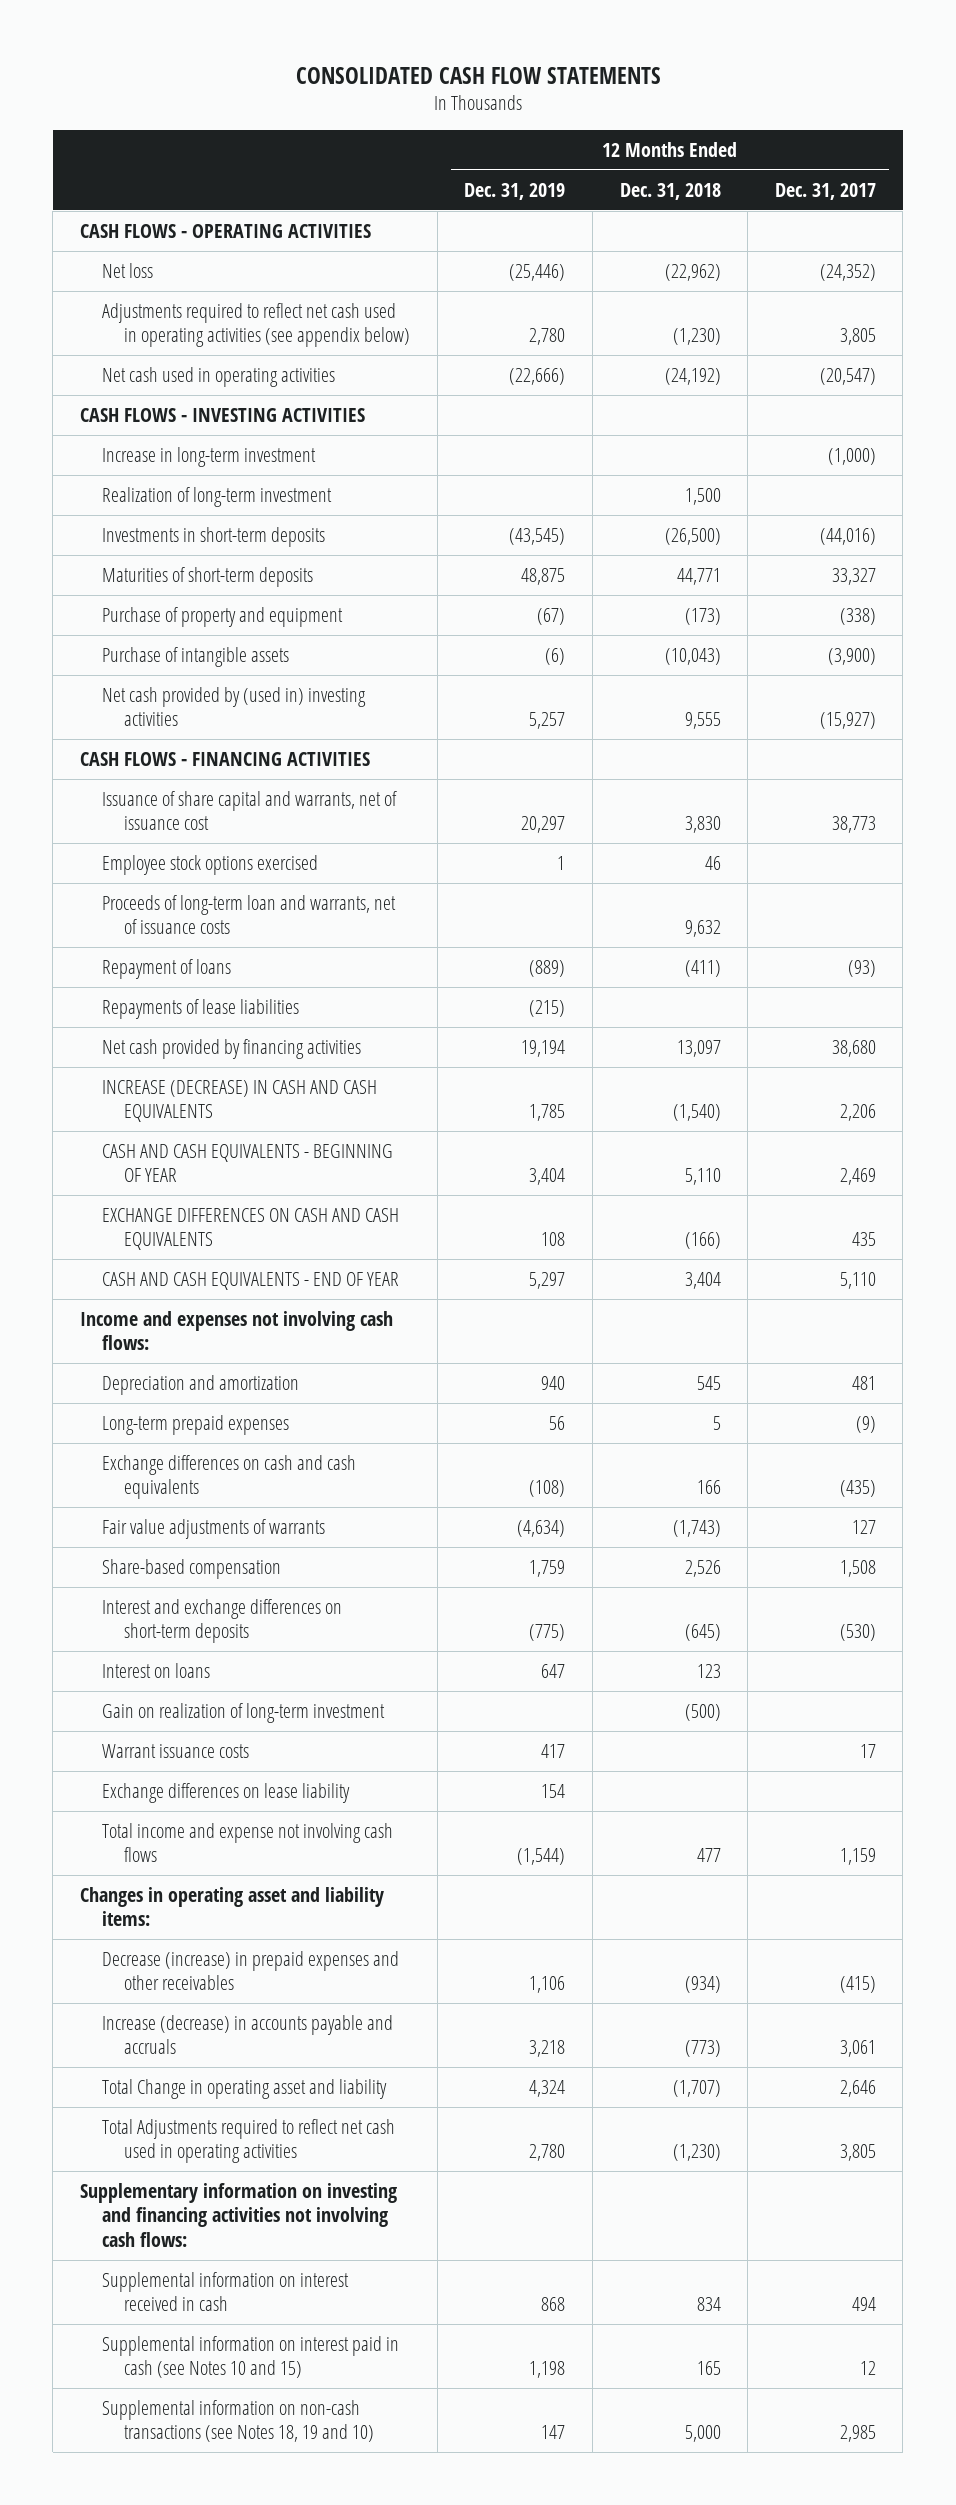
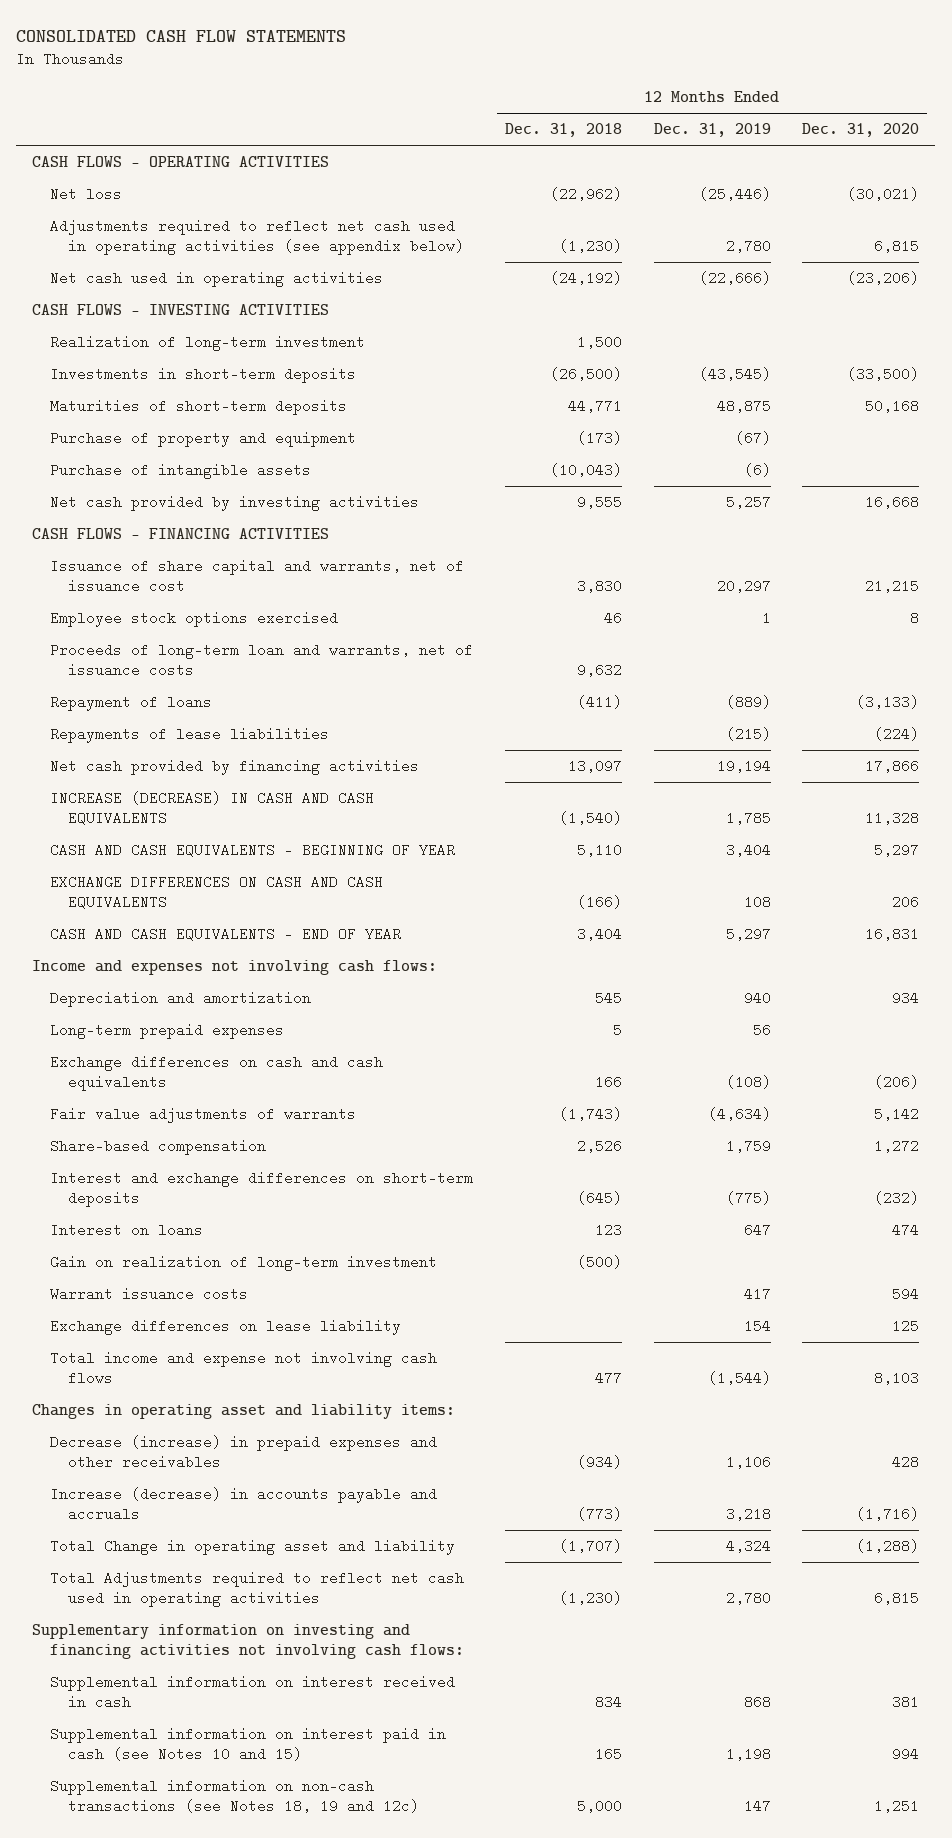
[774,182,876,200] Dec. 31, 2017 -> none
none -> [802,123,920,138] Dec. 31, 2020
[102,446,317,467] Increase in long-term investment -> none
[102,686,367,727] Net cash provided by (used in) investing activities -> [49,495,419,512] Net cash provided by investing activities
[102,2399,375,2443] Supplemental information on non-cash transactions (see Notes 18, 19 and 10) -> [49,1779,419,1813] Supplemental information on non-cash transactions (see Notes 18, 19 and 12c)

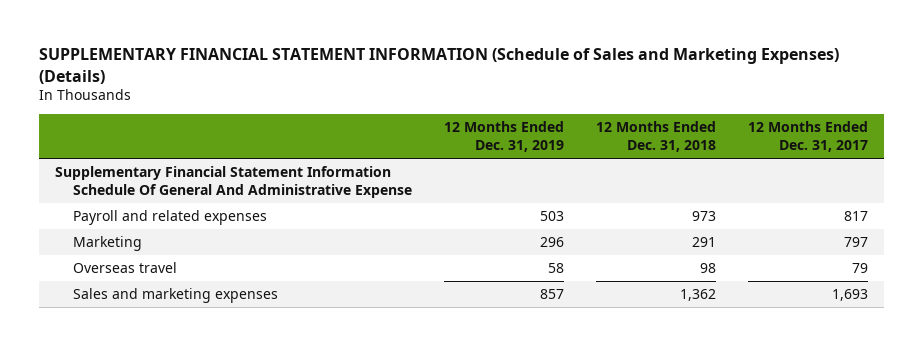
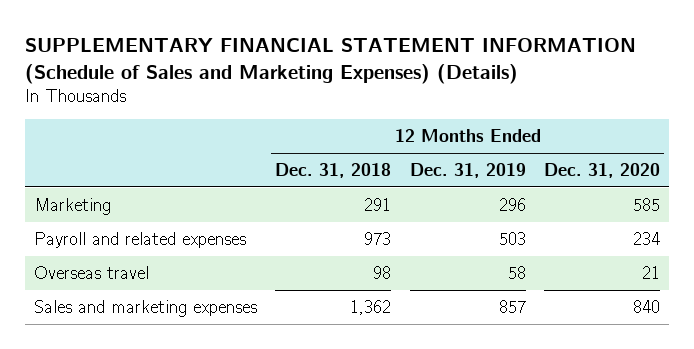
[747,121,868,153] 12 Months Ended Dec. 31, 2017 -> none
none -> [543,162,660,178] Dec. 31, 2020
[54,166,413,198] Supplementary Financial Statement Information Schedule Of General And Administrative Expense -> none
[73,210,268,226] Payroll and related expenses -> [34,231,247,248] Payroll and related expenses

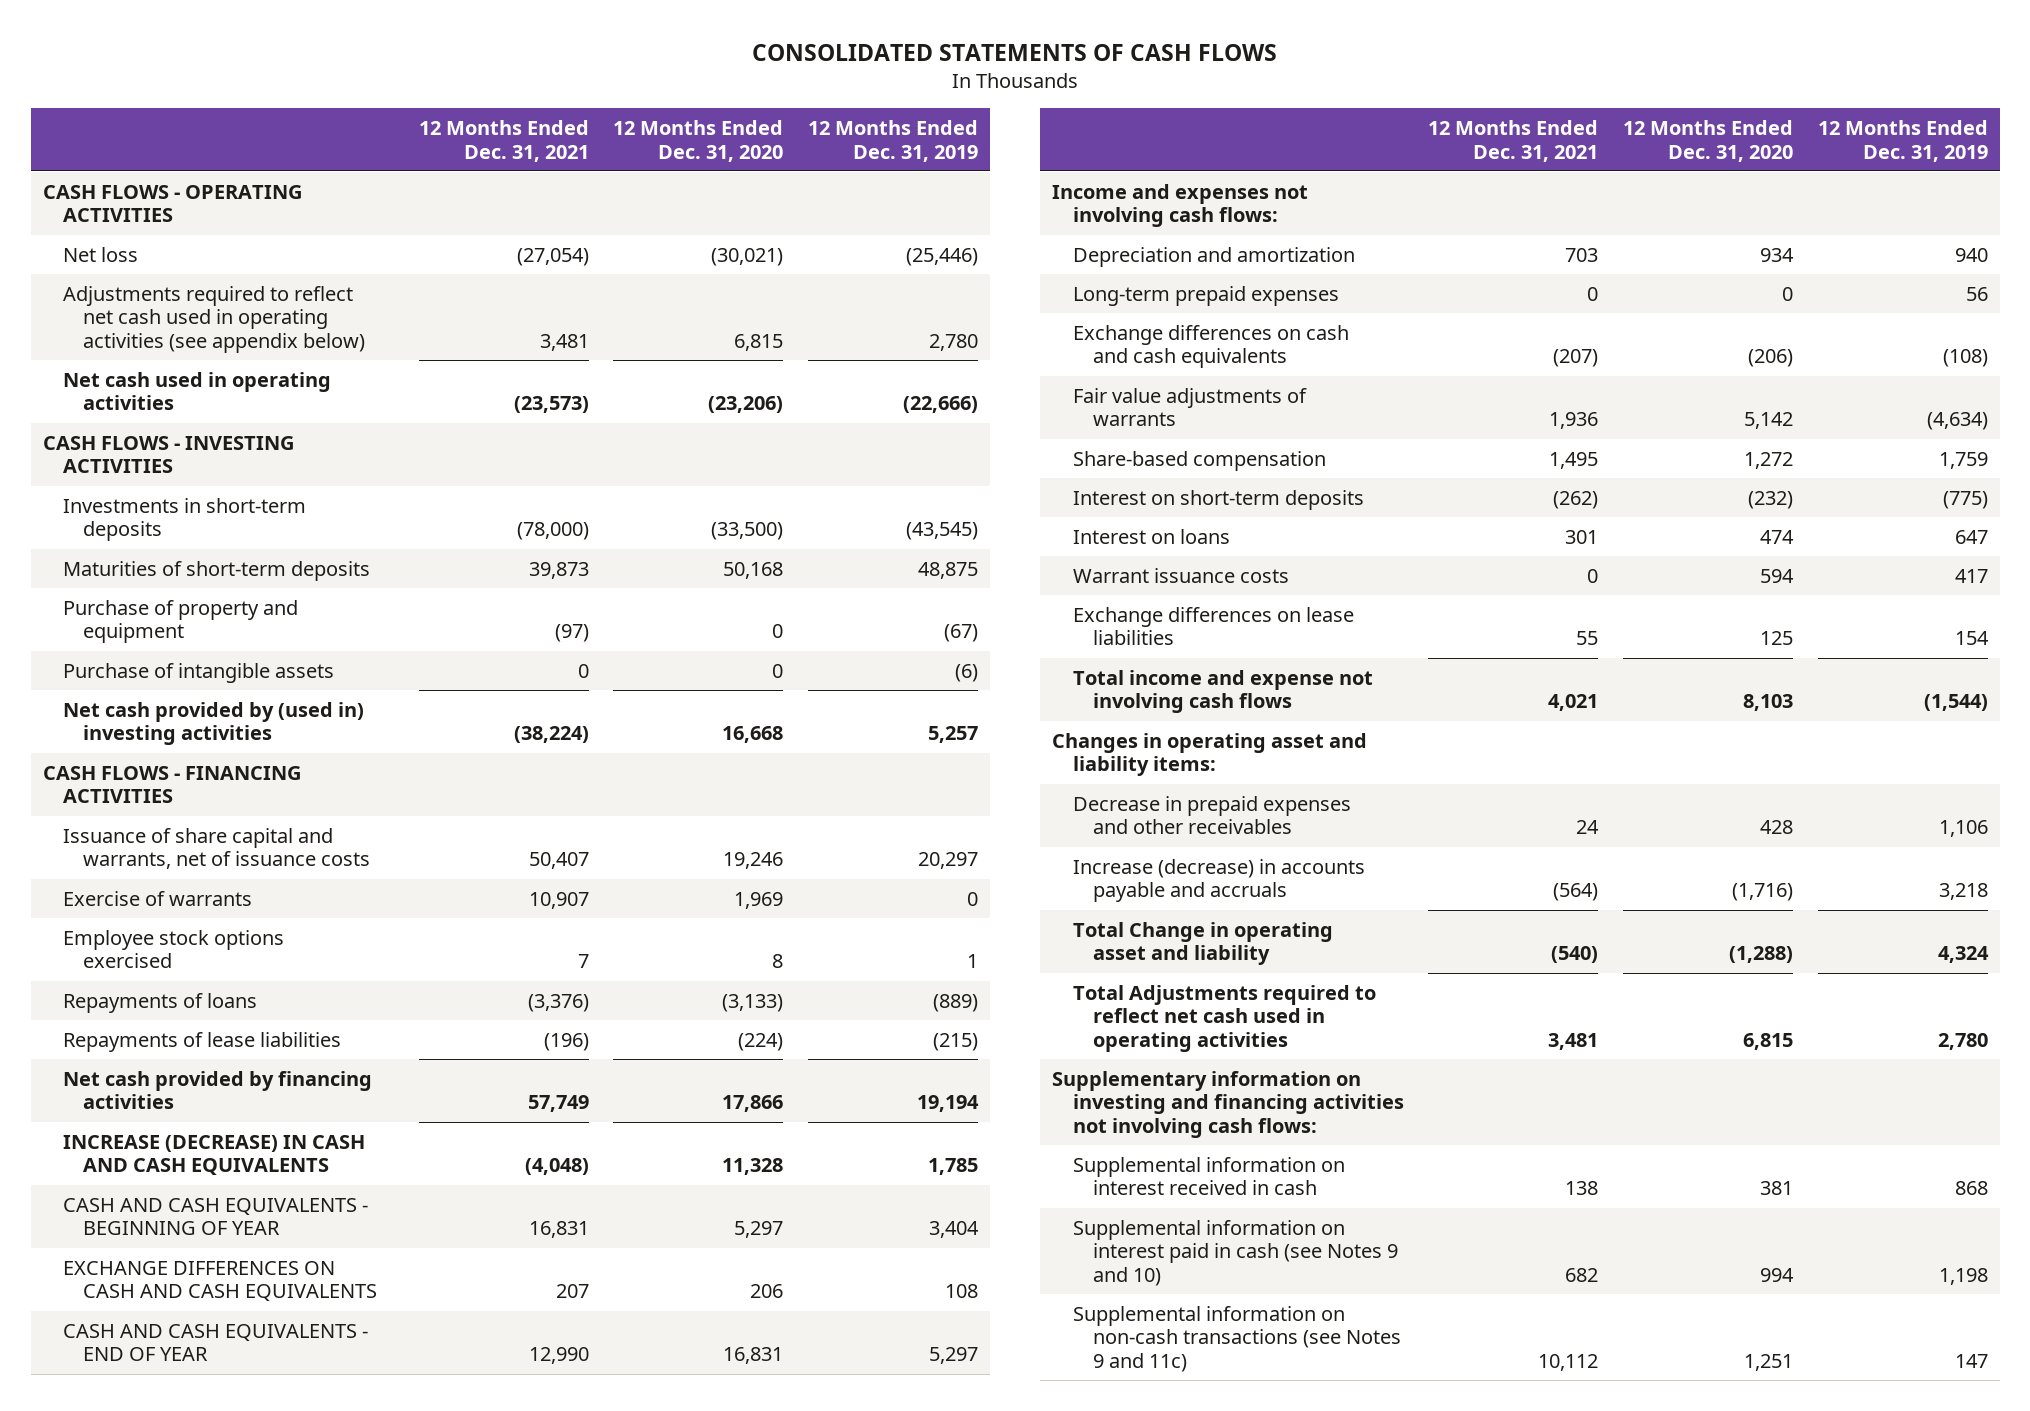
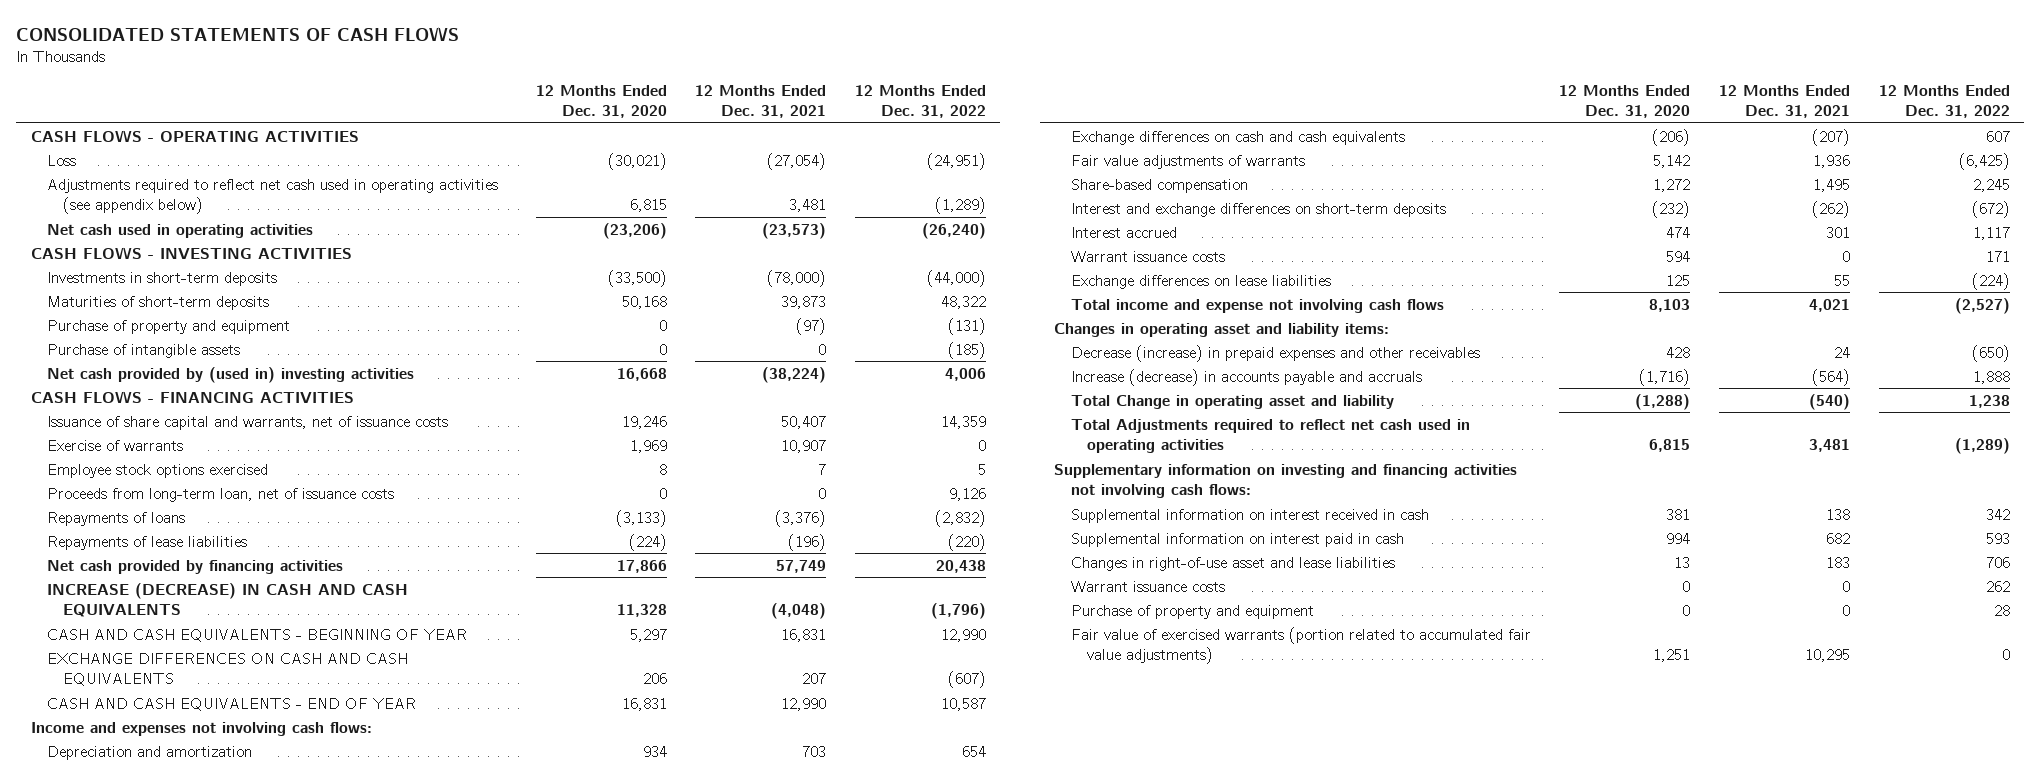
[808,119,979,162] 12 Months Ended Dec. 31, 2019 -> none
none -> [855,84,987,119] 12 Months Ended Dec. 31, 2022
[63,246,139,262] Net loss -> [46,154,76,166] Loss
none -> [46,487,394,502] Proceeds from long-term loan, net of issuance costs
[1072,285,1339,306] Long-term prepaid expenses -> none
[1072,489,1364,510] Interest on short-term deposits -> [1070,202,1446,217] Interest and exchange differences on short-term deposits
[1072,528,1230,544] Interest on loans -> [1070,226,1177,238] Interest accrued
[1072,795,1351,835] Decrease in prepaid expenses and other receivables -> [1070,344,1480,362] Decrease (increase) in prepaid expenses and other receivables
[1072,1305,1401,1372] Supplemental information on non-cash transactions (see Notes 9 and 11c) -> none
[1072,1219,1398,1286] Supplemental information on interest paid in cash (see Notes 9 and 10) -> [1070,532,1404,547] Supplemental information on interest paid in cash
none -> [1070,556,1395,571] Changes in right-of-use asset and lease liabilities
none -> [1070,580,1225,592] Warrant issuance costs
none -> [1070,604,1314,619] Purchase of property and equipment
none -> [1070,626,1531,664] Fair value of exercised warrants (portion related to accumulated fair value adjustments)

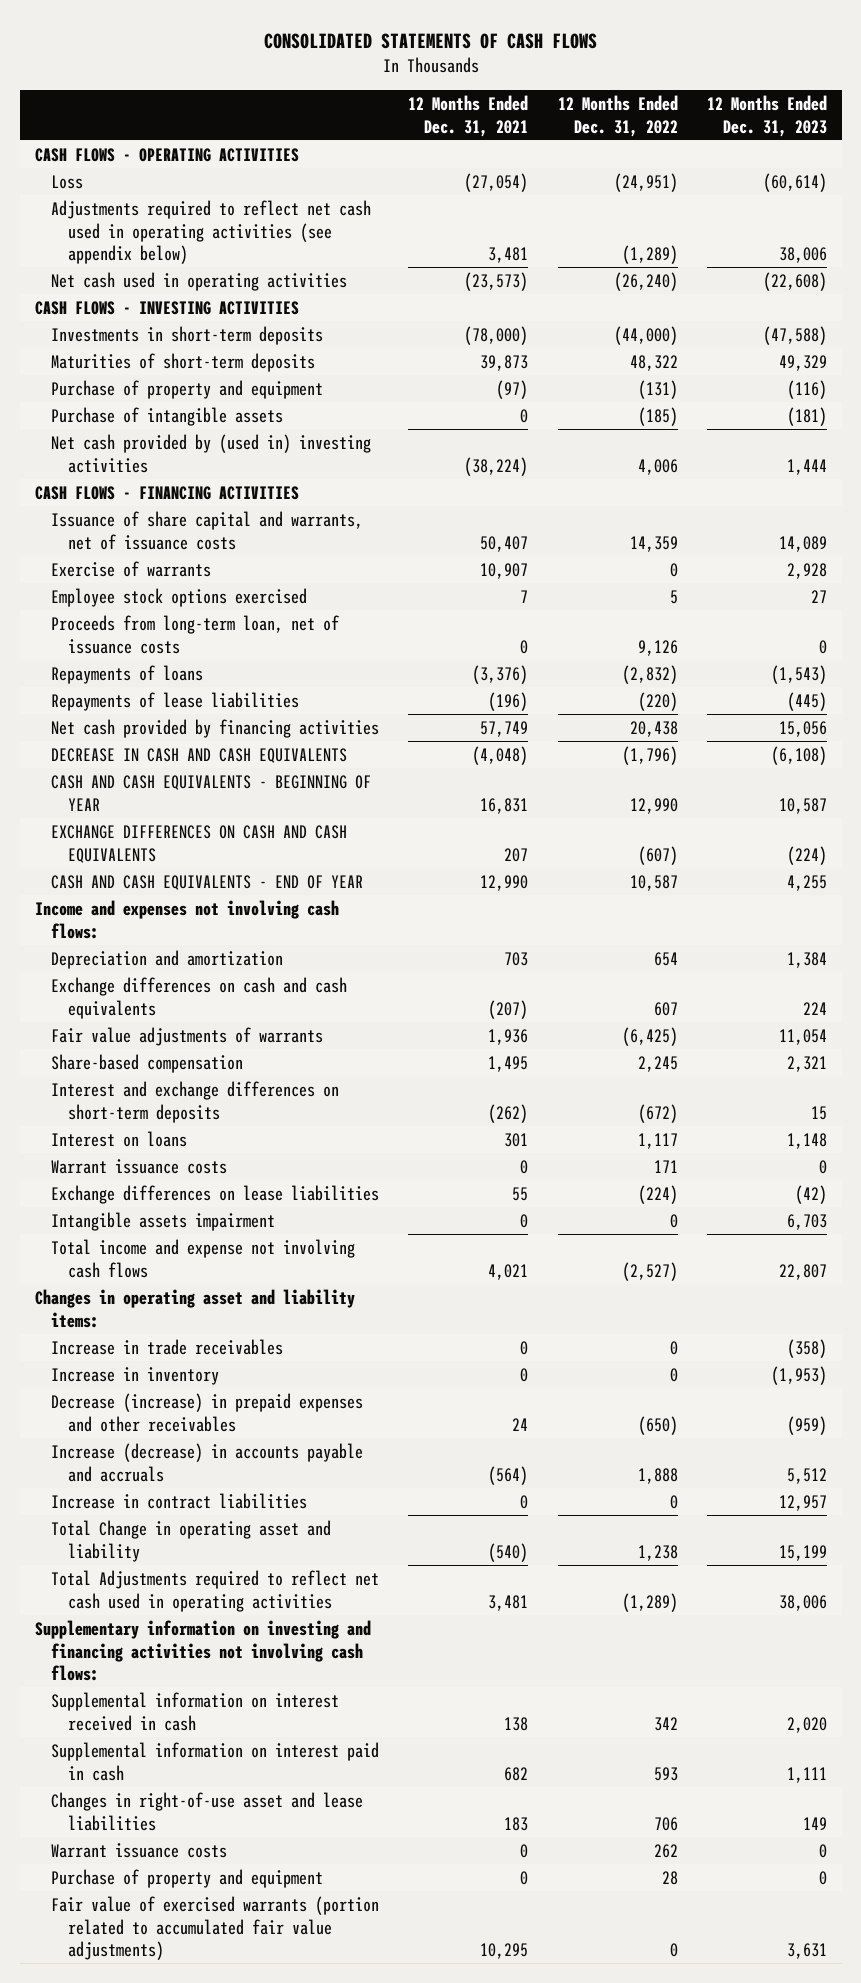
[535,84,667,119] 12 Months Ended Dec. 31, 2020 -> none
none -> [706,94,827,137] 12 Months Ended Dec. 31, 2023
[46,582,408,617] INCREASE (DECREASE) IN CASH AND CASH EQUIVALENTS -> [51,747,348,763] DECREASE IN CASH AND CASH EQUIVALENTS
[1070,226,1177,238] Interest accrued -> [51,1130,188,1147] Interest on loans
none -> [51,1211,276,1231] Intangible assets impairment
none -> [51,1338,284,1355] Increase in trade receivables
none -> [51,1366,220,1385] Increase in inventory
none -> [51,1492,308,1509] Increase in contract liabilities

